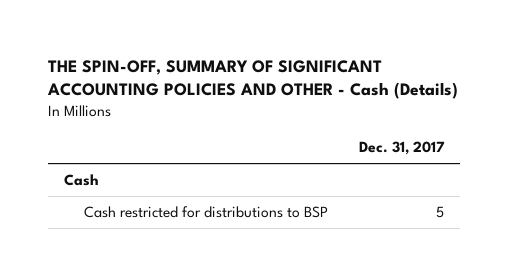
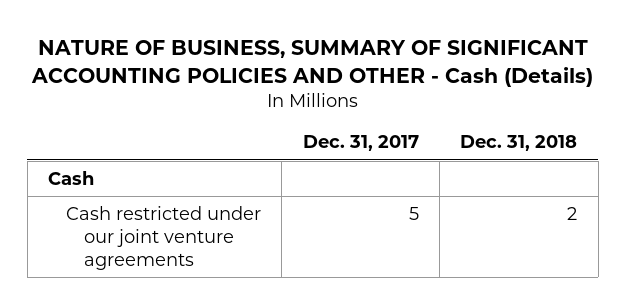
[46,59,458,100] THE SPIN-OFF, SUMMARY OF SIGNIFICANT ACCOUNTING POLICIES AND OTHER - Cash (Details) -> [30,39,593,87] NATURE OF BUSINESS, SUMMARY OF SIGNIFICANT ACCOUNTING POLICIES AND OTHER - Cash (Details)
none -> [460,135,578,152] Dec. 31, 2018
[83,205,328,218] Cash restricted for distributions to BSP -> [65,205,261,270] Cash restricted under our joint venture agreements

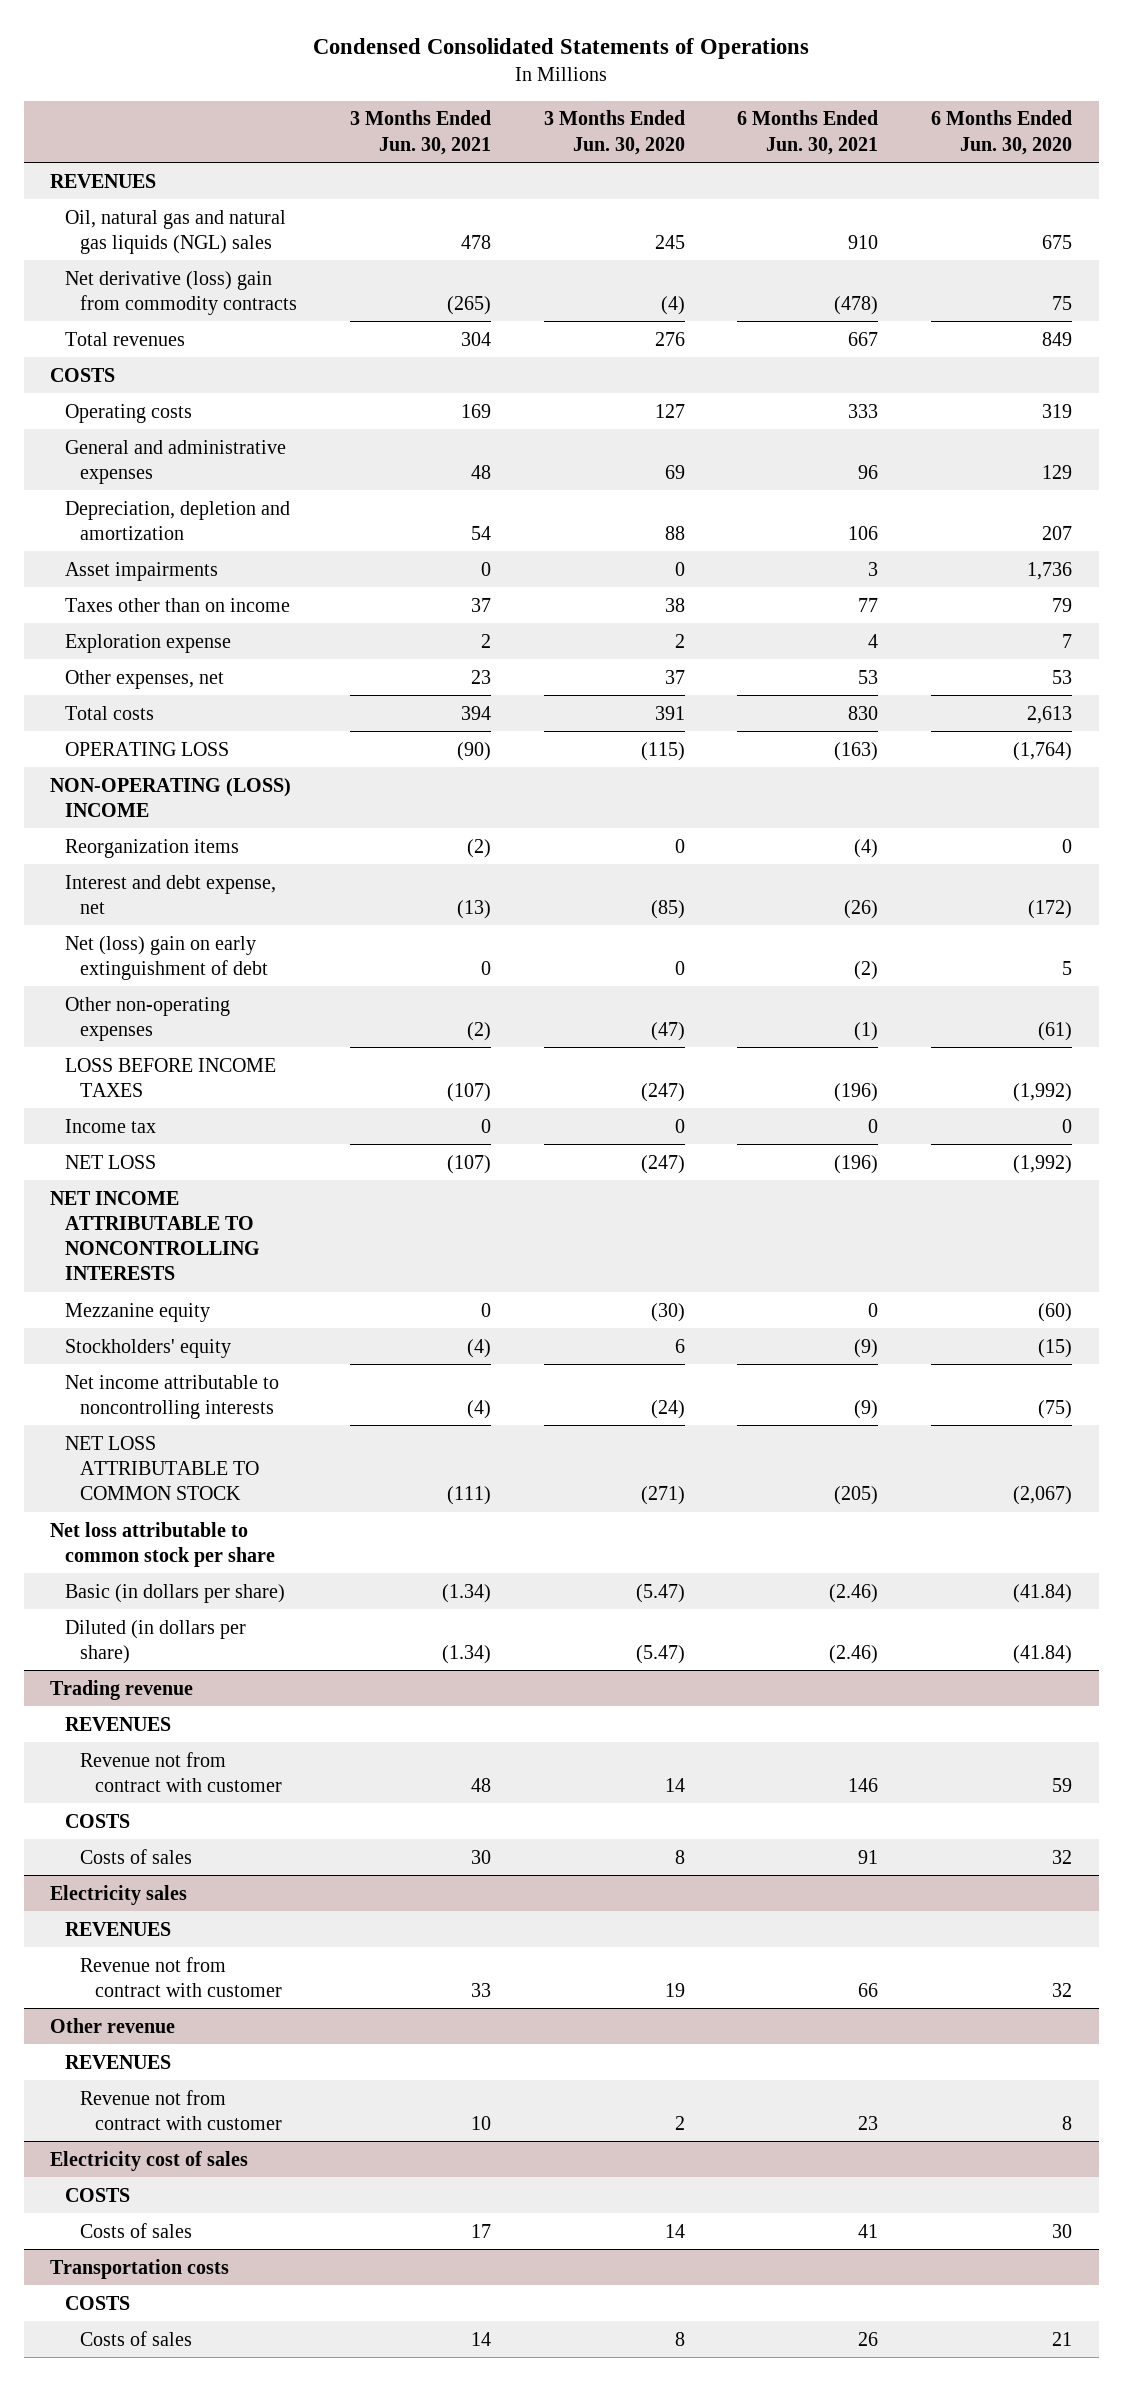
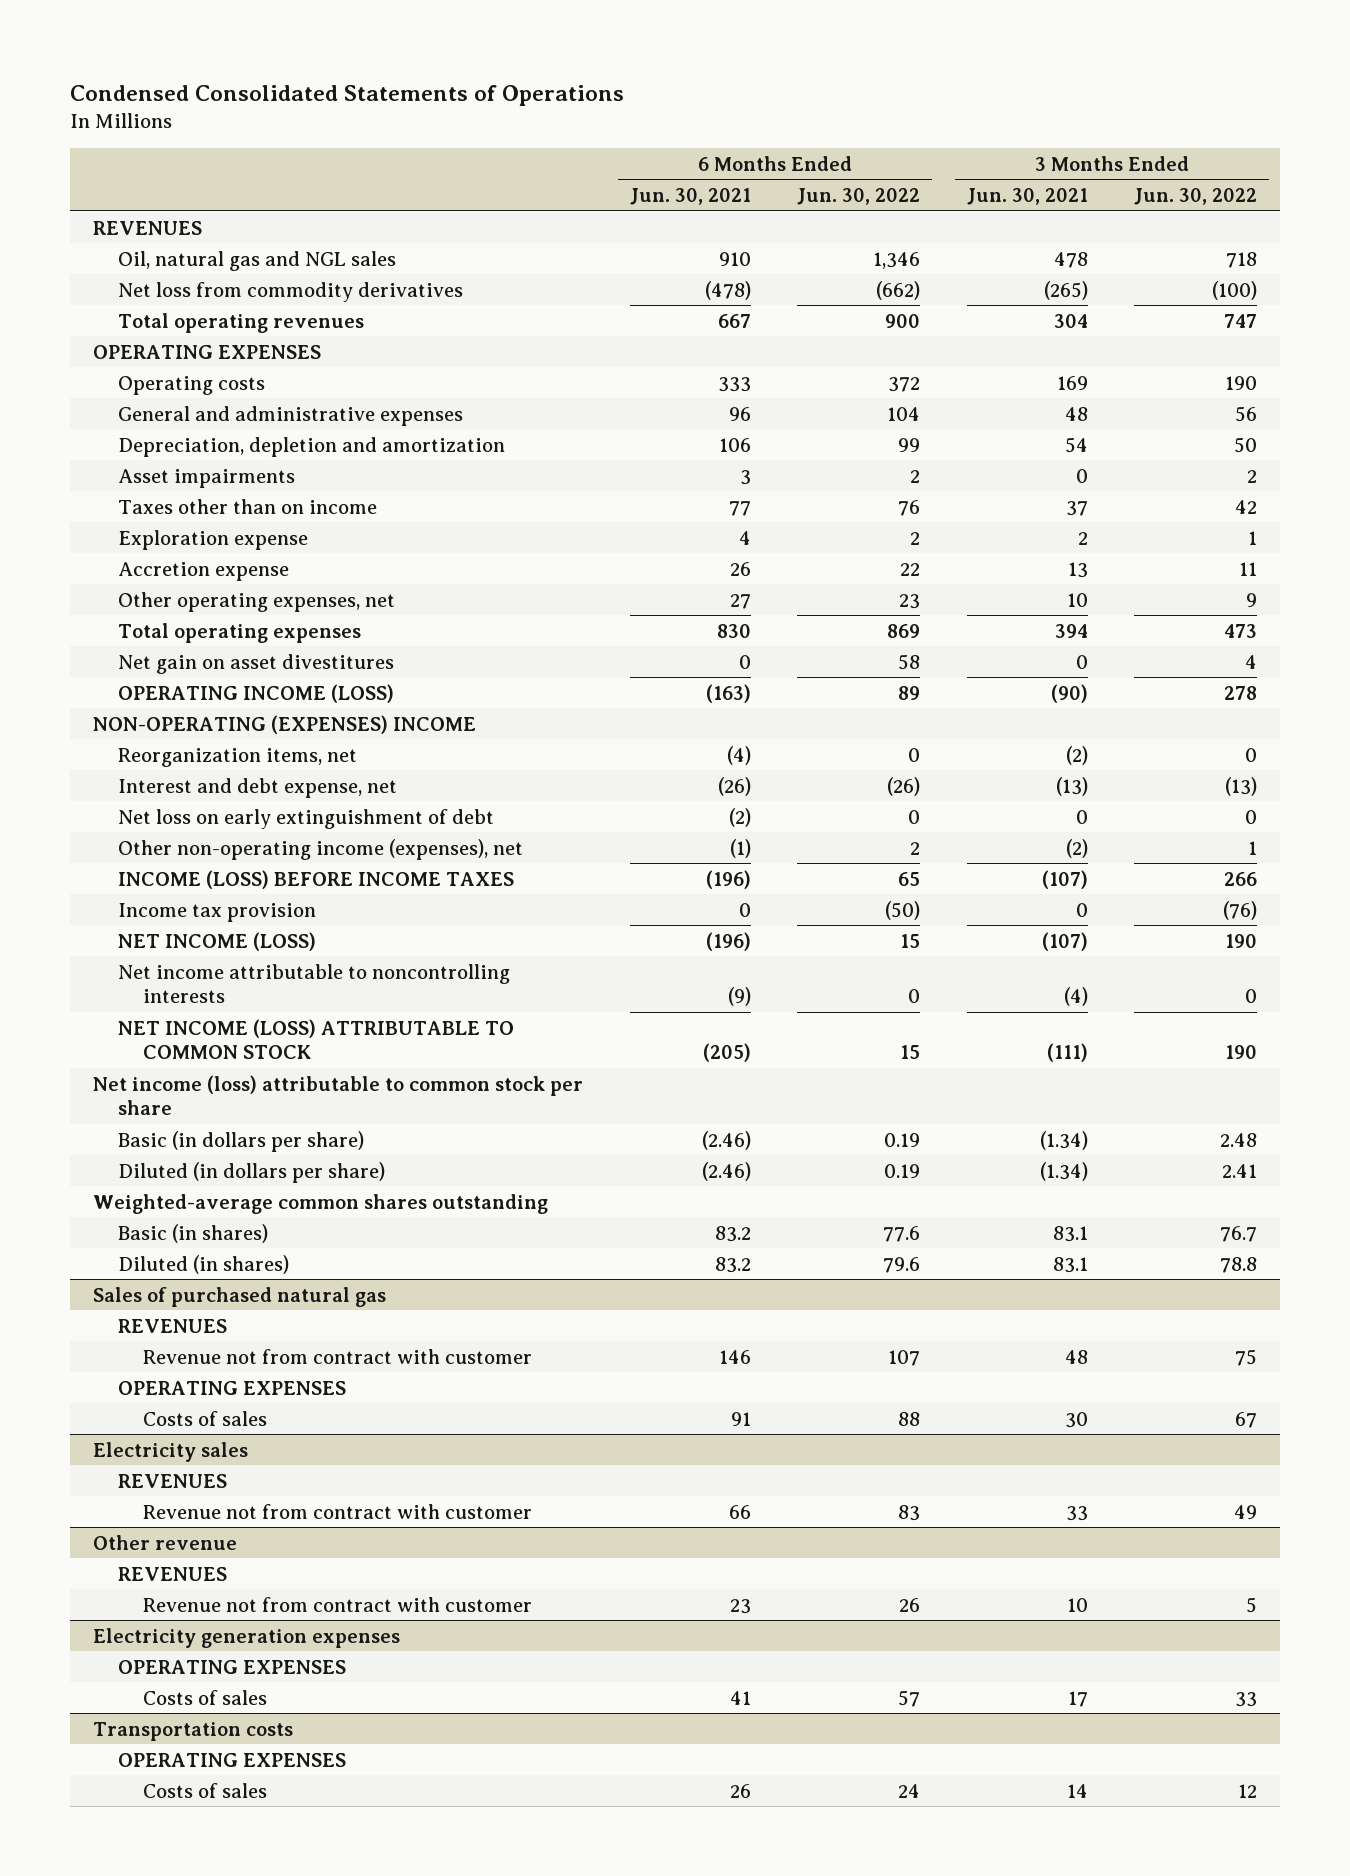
[543,110,685,155] 3 Months Ended Jun. 30, 2020 -> none
[931,110,1073,155] 6 Months Ended Jun. 30, 2020 -> none
none -> [797,188,921,206] Jun. 30, 2022
none -> [1134,188,1258,206] Jun. 30, 2022
[49,367,115,382] COSTS -> none
[64,209,286,254] Oil, natural gas and natural gas liquids (NGL) sales -> [118,250,397,271] Oil, natural gas and NGL sales
[64,270,297,315] Net derivative (loss) gain from commodity contracts -> [118,281,464,302] Net loss from commodity derivatives
[64,331,185,346] Total revenues -> [118,312,365,333] Total operating revenues
none -> [93,344,322,359] OPERATING EXPENSES
none -> [118,561,290,581] Accretion expense
[64,669,224,689] Other expenses, net -> [118,591,396,612] Other operating expenses, net
[470,669,491,684] 23 -> [1066,592,1088,607] 10
[858,669,879,684] 53 -> [729,593,751,609] 27
[64,705,154,720] Total costs -> [118,622,362,643] Total operating expenses
none -> [118,653,395,674] Net gain on asset divestitures
[64,741,229,756] OPERATING LOSS -> [118,683,395,703] OPERATING INCOME (LOSS)
[49,777,291,817] NON-OPERATING (LOSS) INCOME -> [93,714,477,734] NON-OPERATING (EXPENSES) INCOME
[64,838,239,858] Reorganization items -> [118,747,358,767] Reorganization items, net
[49,1190,260,1281] NET INCOME ATTRIBUTABLE TO NONCONTROLLING INTERESTS -> none
[64,1302,210,1322] Mezzanine equity -> none
[64,1338,231,1358] Stockholders' equity -> none
[64,935,268,980] Net (loss) gain on early extinguishment of debt -> [118,808,495,829] Net loss on early extinguishment of debt
[64,996,230,1041] Other non-operating expenses -> [118,838,524,860] Other non-operating income (expenses), net
[64,1057,276,1097] LOSS BEFORE INCOME TAXES -> [118,869,515,889] INCOME (LOSS) BEFORE INCOME TAXES
[64,1118,156,1133] Income tax -> [118,902,317,922] Income tax provision
[64,1154,156,1169] NET LOSS -> [118,931,317,951] NET INCOME (LOSS)
[64,1435,259,1501] NET LOSS ATTRIBUTABLE TO COMMON STOCK -> [118,1018,515,1060] NET INCOME (LOSS) ATTRIBUTABLE TO COMMON STOCK
[49,1521,275,1567] Net loss attributable to common stock per share -> [93,1074,584,1116] Net income (loss) attributable to common stock per share
[49,1679,193,1700] Trading revenue -> none
none -> [93,1193,549,1214] Weighted-average common shares outstanding
none -> [118,1223,269,1243] Basic (in shares)
none -> [118,1254,290,1274] Diluted (in shares)
none -> [93,1286,387,1307] Sales of purchased natural gas
[64,1813,130,1828] COSTS -> none
none -> [118,1380,347,1395] OPERATING EXPENSES
[49,2150,248,2171] Electricity cost of sales -> none
[64,2187,130,2202] COSTS -> none
none -> [93,1627,401,1648] Electricity generation expenses
none -> [118,1659,347,1674] OPERATING EXPENSES
[64,2295,130,2310] COSTS -> none
none -> [118,1752,347,1767] OPERATING EXPENSES

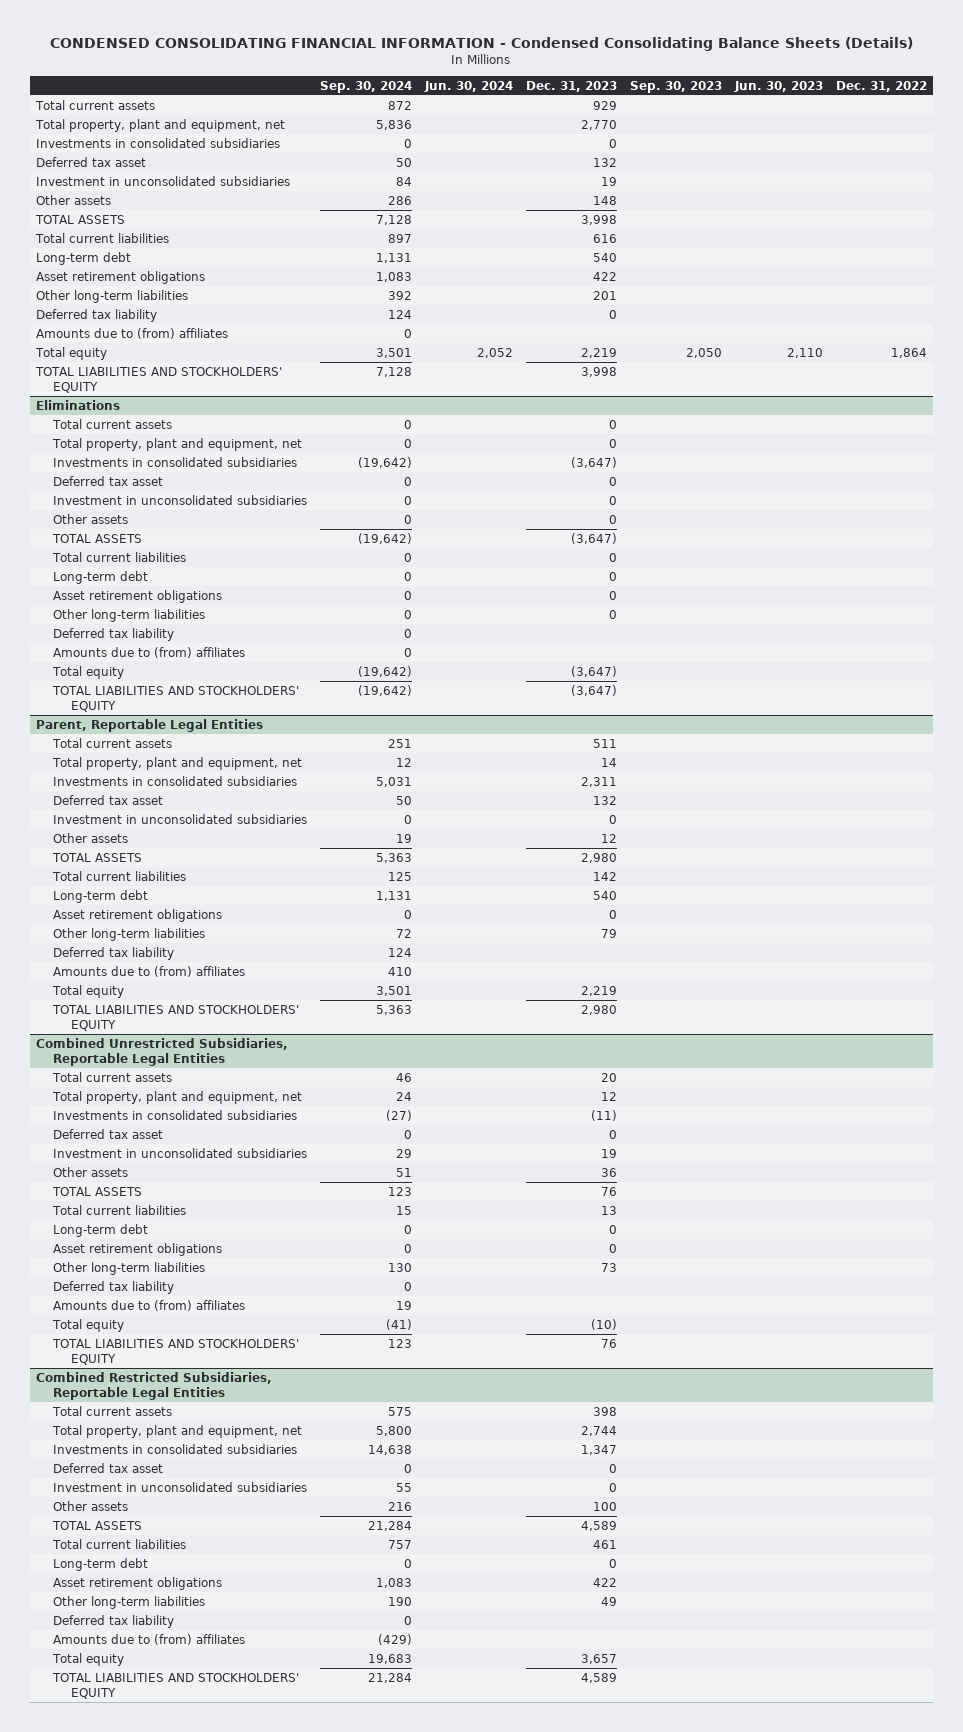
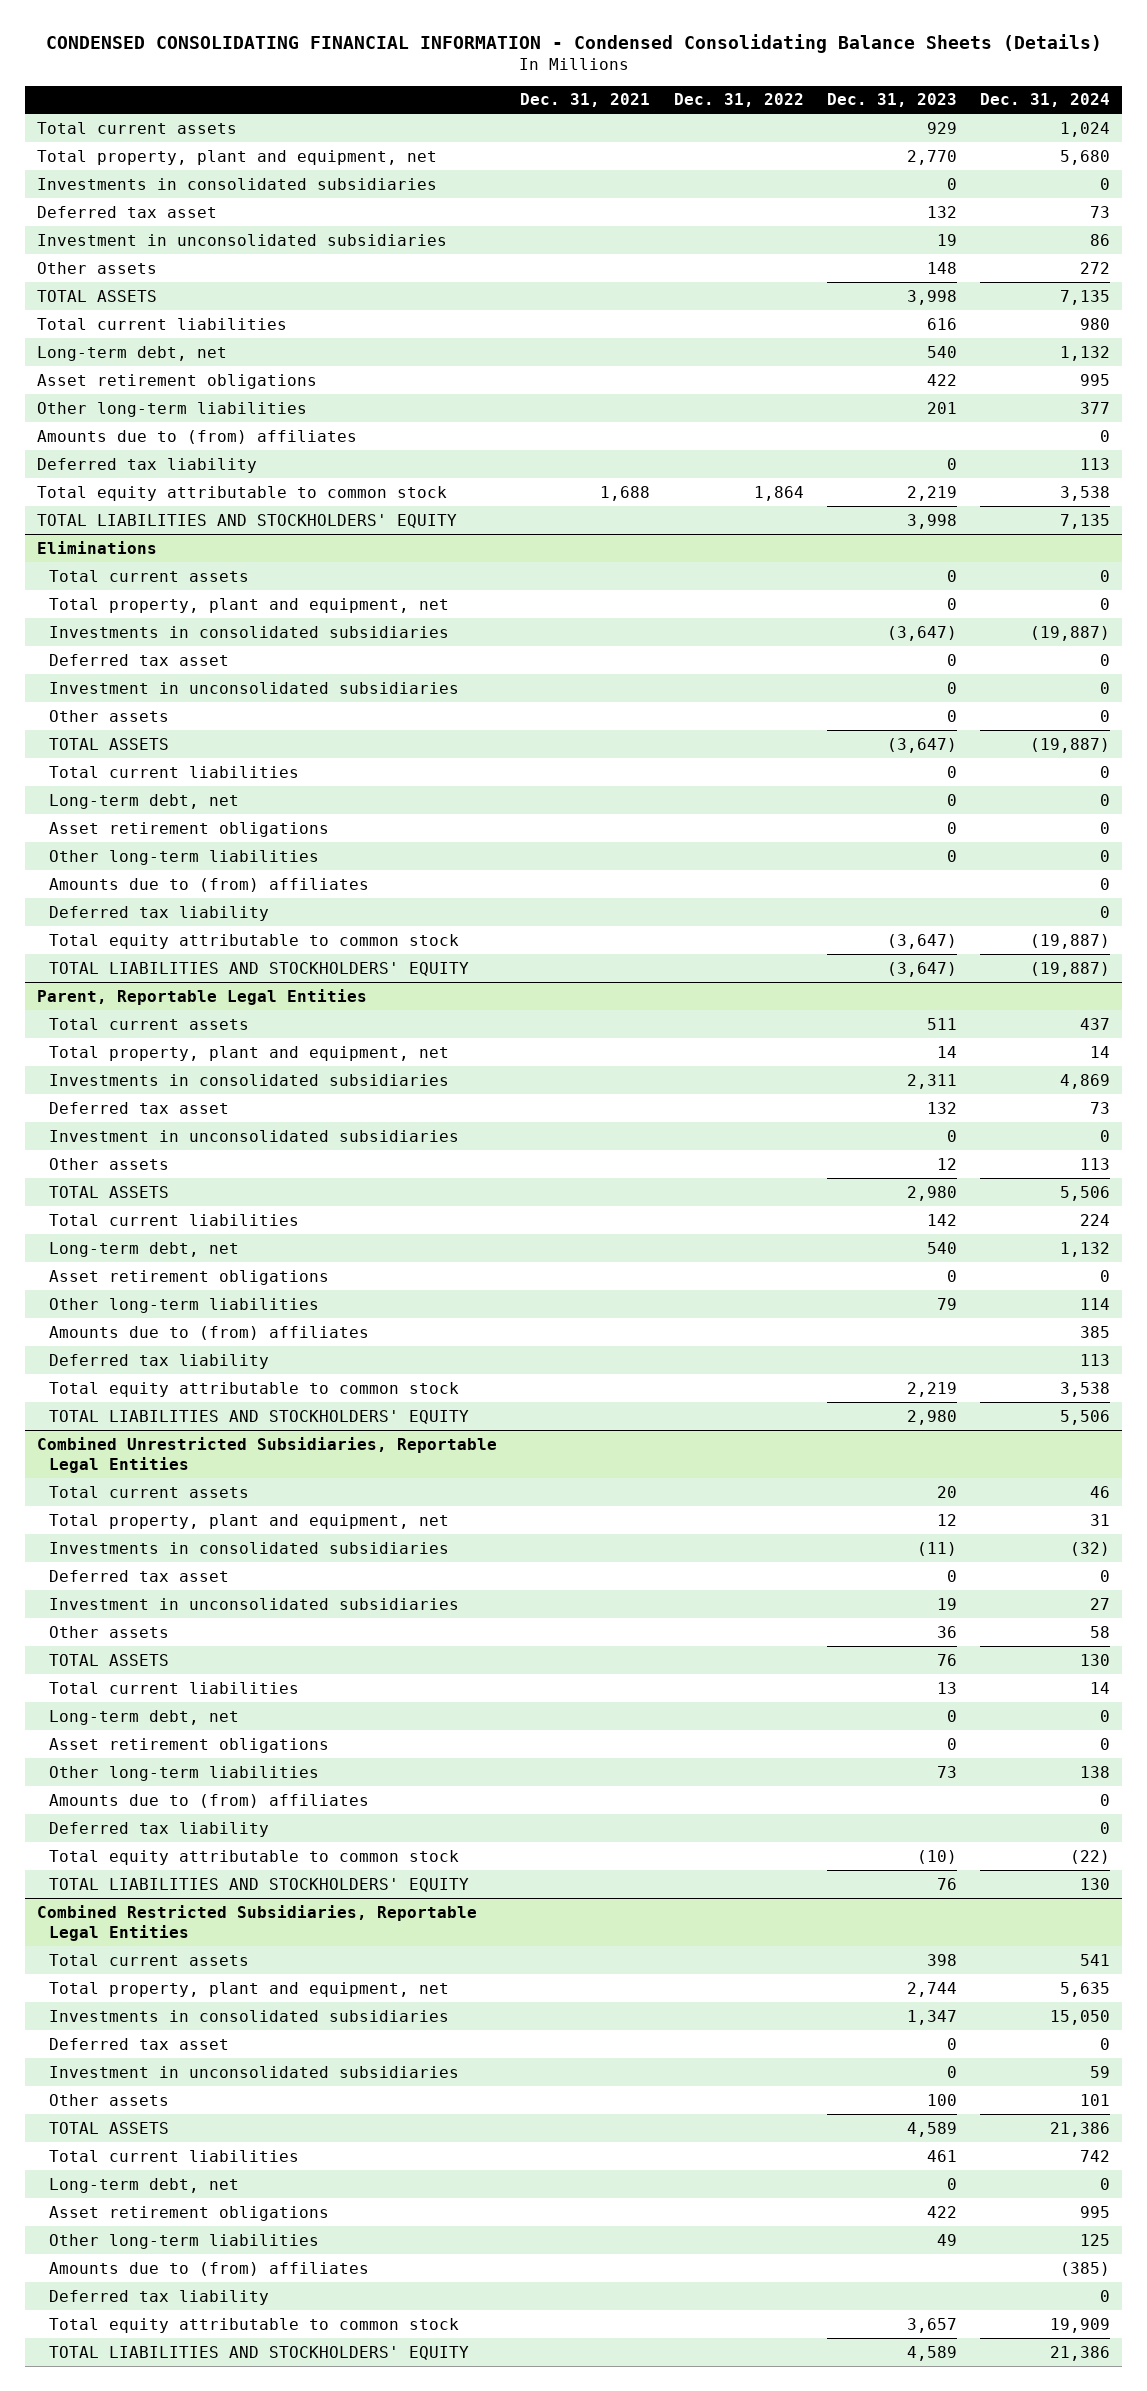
[320,80,413,93] Sep. 30, 2024 -> none
[424,80,514,92] Jun. 30, 2024 -> none
[630,80,723,93] Sep. 30, 2023 -> none
[733,80,823,92] Jun. 30, 2023 -> none
none -> [520,93,651,108] Dec. 31, 2021
none -> [980,93,1111,108] Dec. 31, 2024
[36,251,132,265] Long-term debt -> [37,345,228,361] Long-term debt, net
[36,308,158,322] Deferred tax liability -> [37,457,258,473] Deferred tax liability
[35,346,108,360] Total equity -> [37,485,448,501] Total equity attributable to common stock
[53,570,149,584] Long-term debt -> [49,793,240,809] Long-term debt, net
[53,627,175,641] Deferred tax liability -> [49,905,270,921] Deferred tax liability
[52,665,125,679] Total equity -> [49,933,460,949] Total equity attributable to common stock
[53,889,149,903] Long-term debt -> [49,1241,240,1257] Long-term debt, net
[53,946,175,960] Deferred tax liability -> [49,1353,270,1369] Deferred tax liability
[52,984,125,998] Total equity -> [49,1381,460,1397] Total equity attributable to common stock
[53,1223,149,1237] Long-term debt -> [49,1709,240,1725] Long-term debt, net
[52,1318,125,1332] Total equity -> none
[53,1280,175,1294] Deferred tax liability -> [49,1821,270,1837] Deferred tax liability
none -> [49,1849,460,1865] Total equity attributable to common stock
[53,1557,149,1571] Long-term debt -> [49,2177,240,2193] Long-term debt, net
[53,1614,175,1628] Deferred tax liability -> [49,2289,270,2305] Deferred tax liability
[52,1652,125,1666] Total equity -> [49,2317,460,2333] Total equity attributable to common stock

